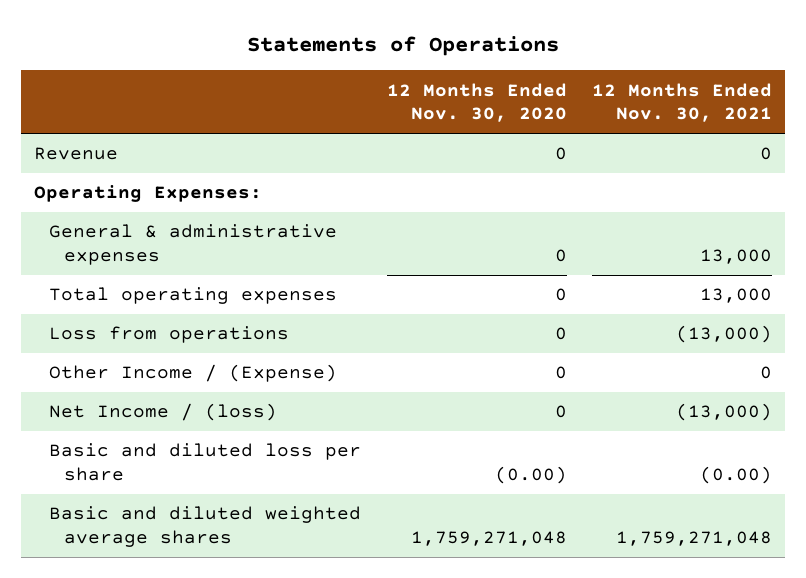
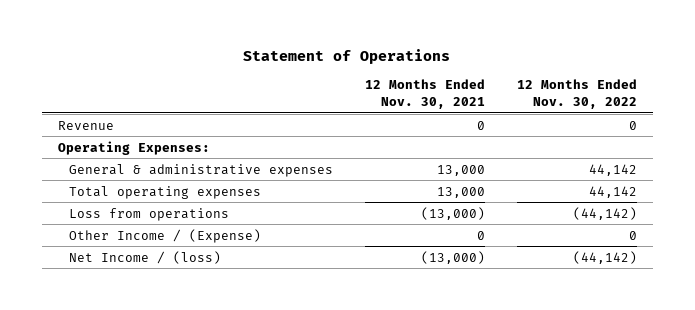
[246,35,559,56] Statements of Operations -> [243,49,451,65] Statement of Operations
[386,82,567,123] 12 Months Ended Nov. 30, 2020 -> none
none -> [517,79,638,109] 12 Months Ended Nov. 30, 2022
[49,443,362,482] Basic and diluted loss per share -> none
[49,506,362,548] Basic and diluted weighted average shares -> none

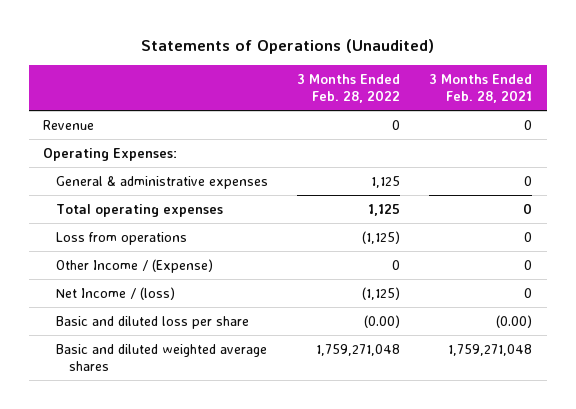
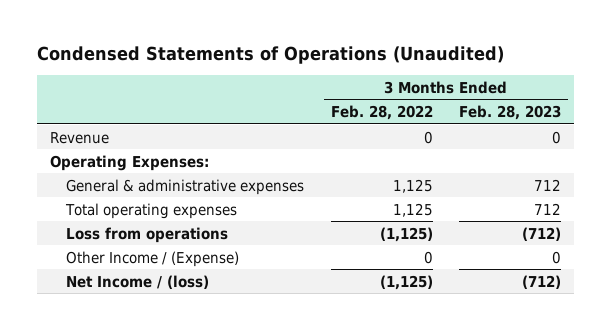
[140,38,434,54] Statements of Operations (Unaudited) -> [36,46,504,65] Condensed Statements of Operations (Unaudited)
[429,73,533,104] 3 Months Ended Feb. 28, 2021 -> none
none -> [459,105,562,121] Feb. 28, 2023
[56,315,250,329] Basic and diluted loss per share -> none
[56,343,268,372] Basic and diluted weighted average shares -> none

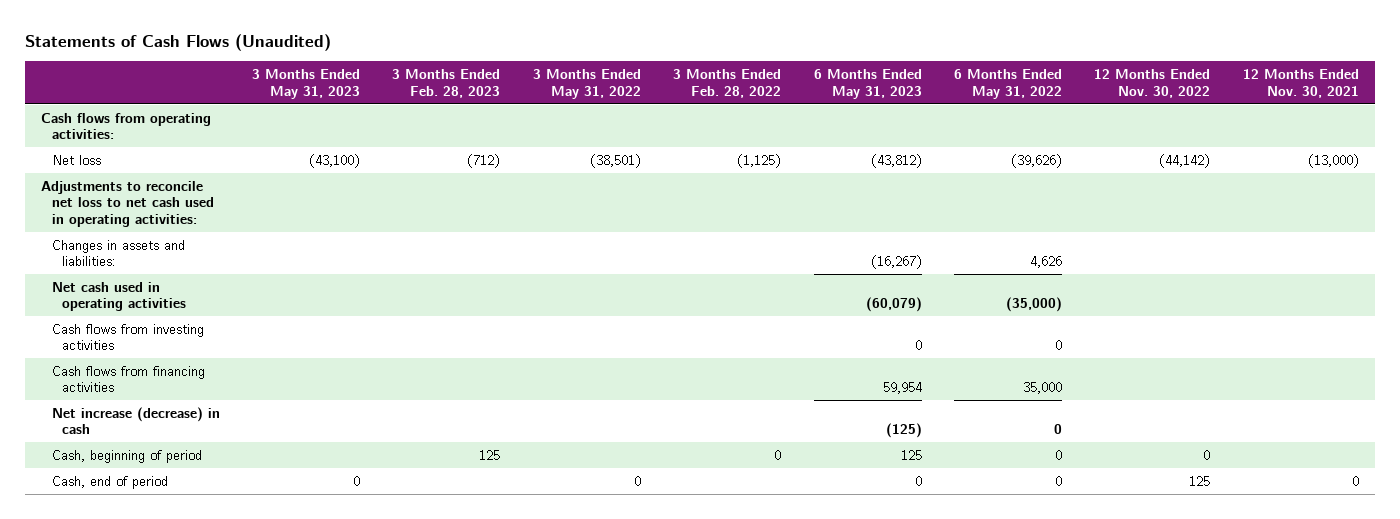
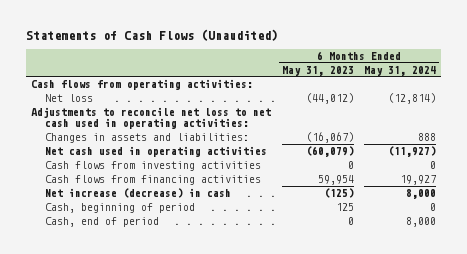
[252,69,361,99] 3 Months Ended May 31, 2023 -> none
[392,69,501,98] 3 Months Ended Feb. 28, 2023 -> none
[532,69,641,99] 3 Months Ended May 31, 2022 -> none
[673,69,782,98] 3 Months Ended Feb. 28, 2022 -> none
[953,69,1062,99] 6 Months Ended May 31, 2022 -> none
[1094,69,1211,98] 12 Months Ended Nov. 30, 2022 -> none
[1242,69,1359,98] 12 Months Ended Nov. 30, 2021 -> none
none -> [364,65,437,76] May 31, 2024
[870,153,922,168] (43,812) -> [305,92,354,104] (44,012)
[870,255,922,270] (16,267) -> [305,131,354,143] (16,067)

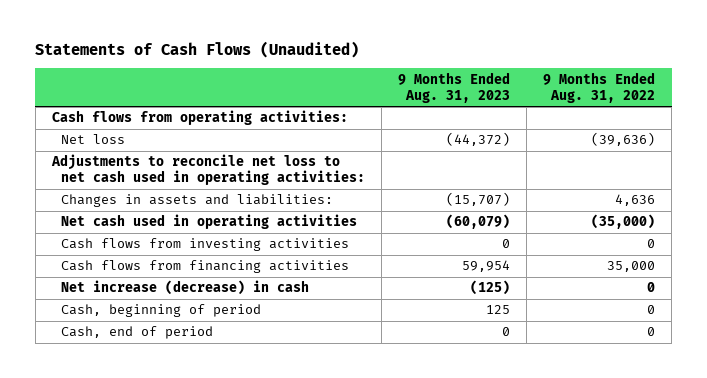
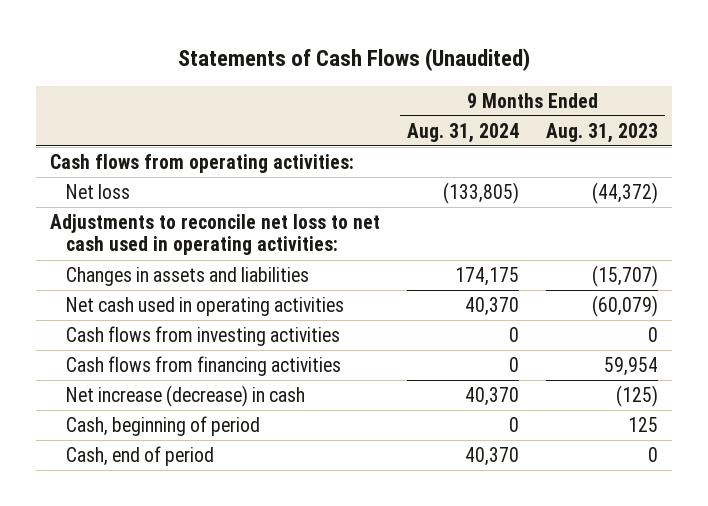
[543,71,656,103] 9 Months Ended Aug. 31, 2022 -> none
none -> [407,122,520,143] Aug. 31, 2024
[61,194,334,208] Changes in assets and liabilities: -> [66,266,310,286] Changes in assets and liabilities

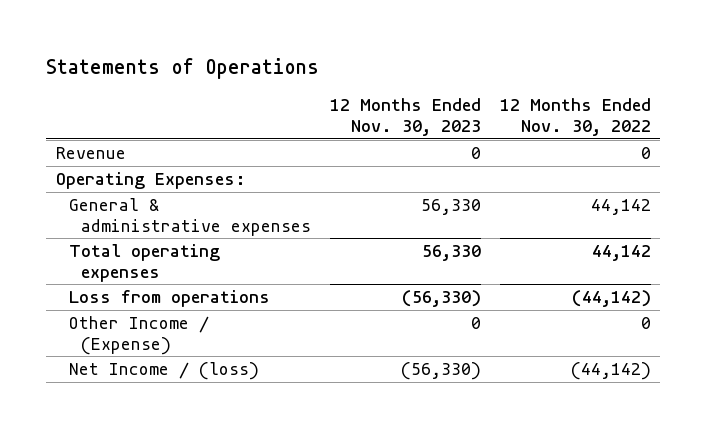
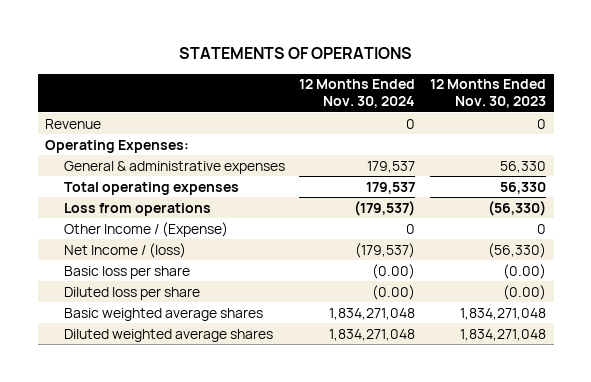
[46,58,320,80] Statements of Operations -> [178,47,412,60] STATEMENTS OF OPERATIONS
[499,98,651,137] 12 Months Ended Nov. 30, 2022 -> none
none -> [299,79,416,109] 12 Months Ended Nov. 30, 2024
none -> [63,265,190,279] Basic loss per share
none -> [63,286,200,300] Diluted loss per share
none -> [63,307,263,321] Basic weighted average shares
none -> [63,328,273,342] Diluted weighted average shares

